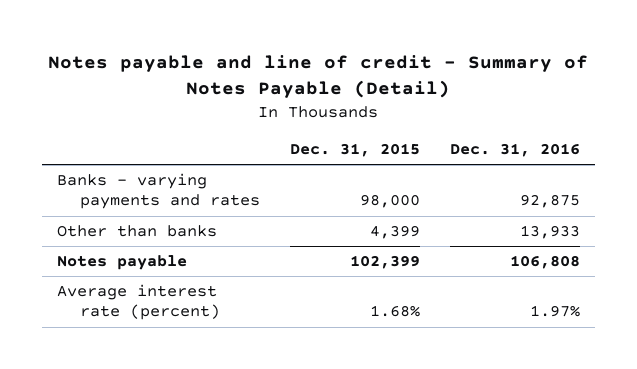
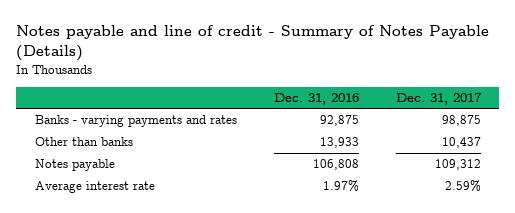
[48,55,589,99] Notes payable and line of credit - Summary of Notes Payable (Detail) -> [16,25,490,62] Notes payable and line of credit - Summary of Notes Payable (Details)
[289,143,420,158] Dec. 31, 2015 -> none
none -> [395,92,482,105] Dec. 31, 2017
[57,284,220,321] Average interest rate (percent) -> [34,181,155,194] Average interest rate

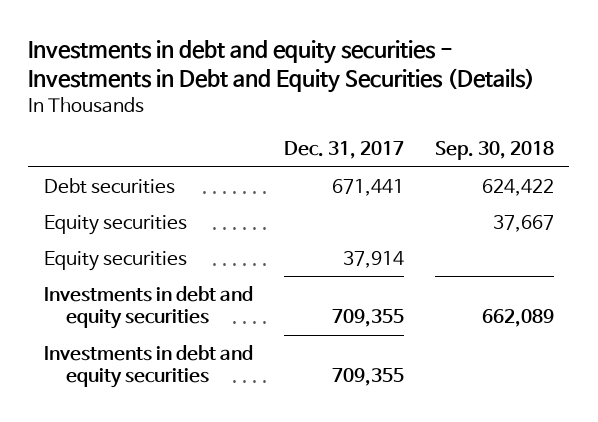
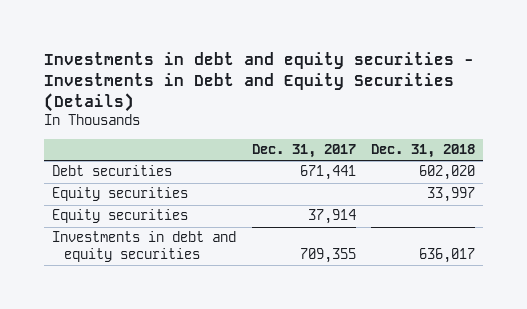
[434,141,554,161] Sep. 30, 2018 -> none
none -> [371,144,476,159] Dec. 31, 2018
[43,344,253,389] Investments in debt and equity securities -> none

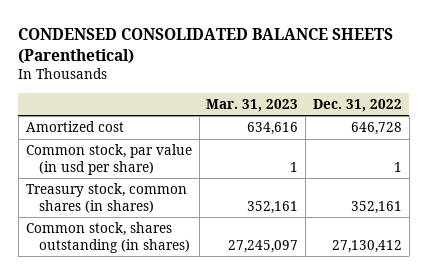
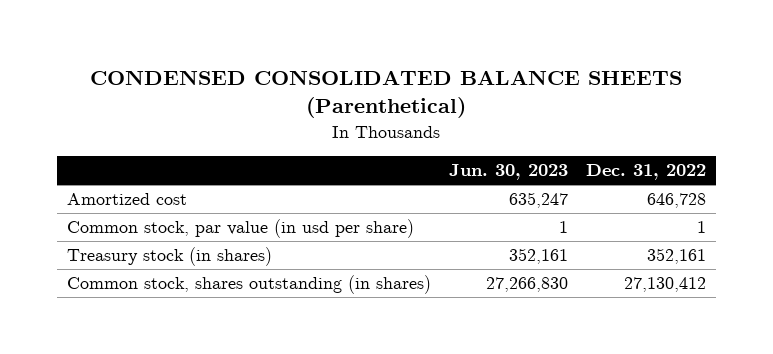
[206,98,299,112] Mar. 31, 2023 -> none
none -> [448,164,568,181] Jun. 30, 2023
[25,183,187,213] Treasury stock, common shares (in shares) -> [66,247,272,267] Treasury stock (in shares)

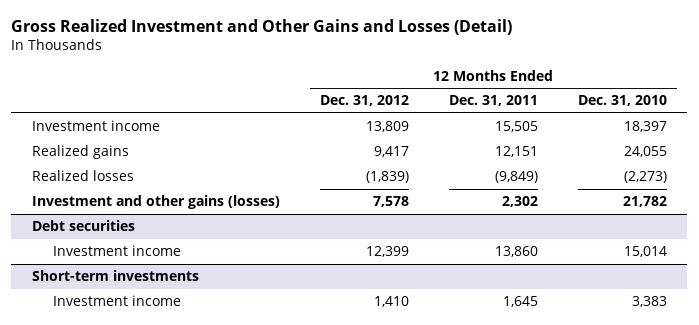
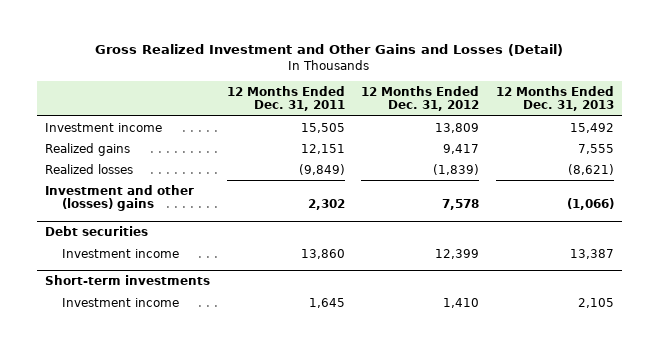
[578,95,668,107] Dec. 31, 2010 -> none
none -> [496,85,615,112] 12 Months Ended Dec. 31, 2013
[31,195,280,210] Investment and other gains (losses) -> [44,184,194,212] Investment and other (losses) gains

